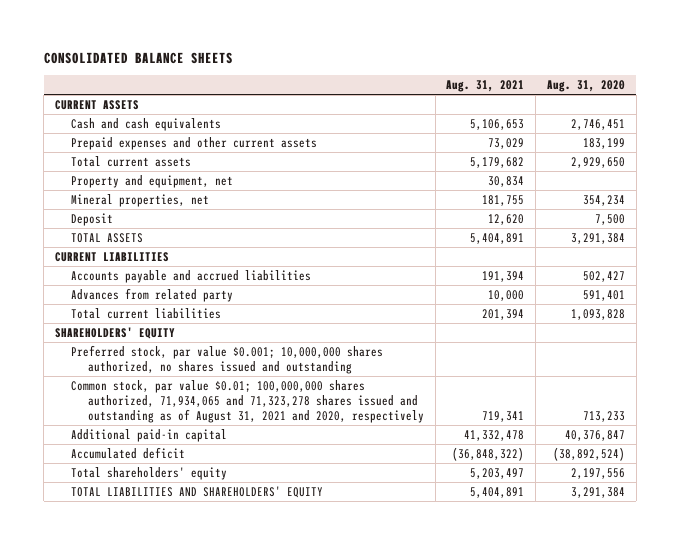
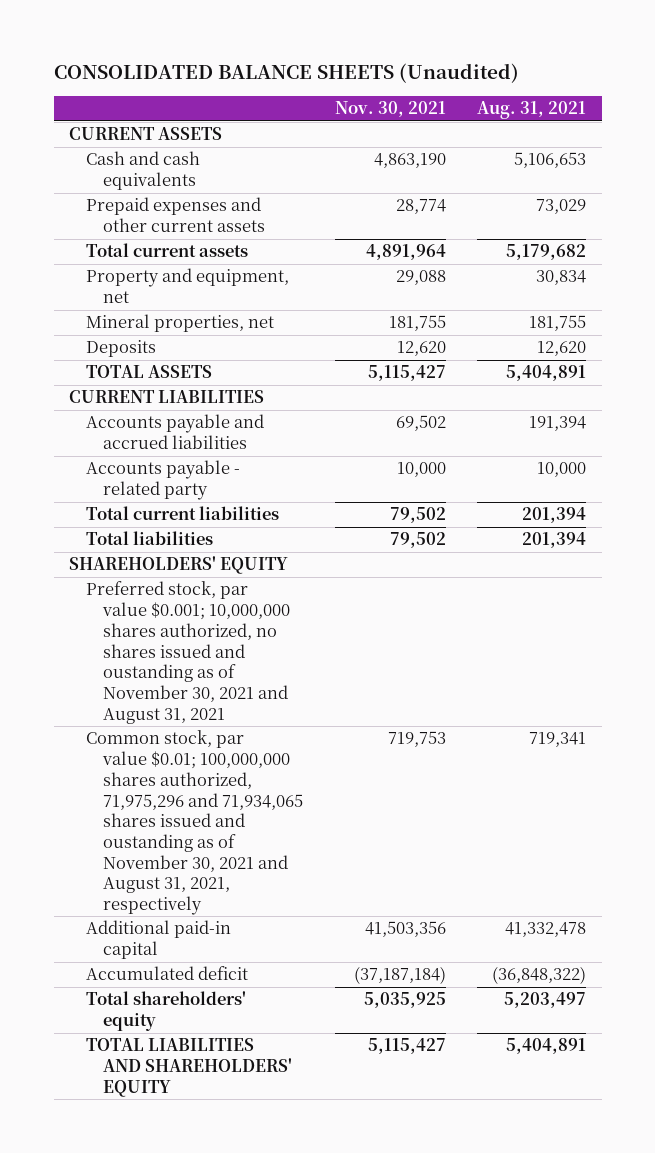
[43,51,233,64] CONSOLIDATED BALANCE SHEETS -> [53,63,519,84] CONSOLIDATED BALANCE SHEETS (Unaudited)
[547,80,626,93] Aug. 31, 2020 -> none
none -> [334,101,446,118] Nov. 30, 2021
[71,212,114,226] Deposit -> [86,340,157,358] Deposits
[71,287,234,302] Advances from related party -> [86,460,241,501] Accounts payable - related party
none -> [86,531,214,546] Total liabilities
[71,344,384,374] Preferred stock, par value $0.001; 10,000,000 shares authorized, no shares issued and outstanding -> [86,581,291,724] Preferred stock, par value $0.001; 10,000,000 shares authorized, no shares issued and oustanding as of November 30, 2021 and August 31, 2021
[71,379,424,423] Common stock, par value $0.01; 100,000,000 shares authorized, 71,934,065 and 71,323,278 shares issued and outstanding as of August 31, 2021 and 2020, respectively -> [86,730,304,915] Common stock, par value $0.01; 100,000,000 shares authorized, 71,975,296 and 71,934,065 shares issued and oustanding as of November 30, 2021 and August 31, 2021, respectively

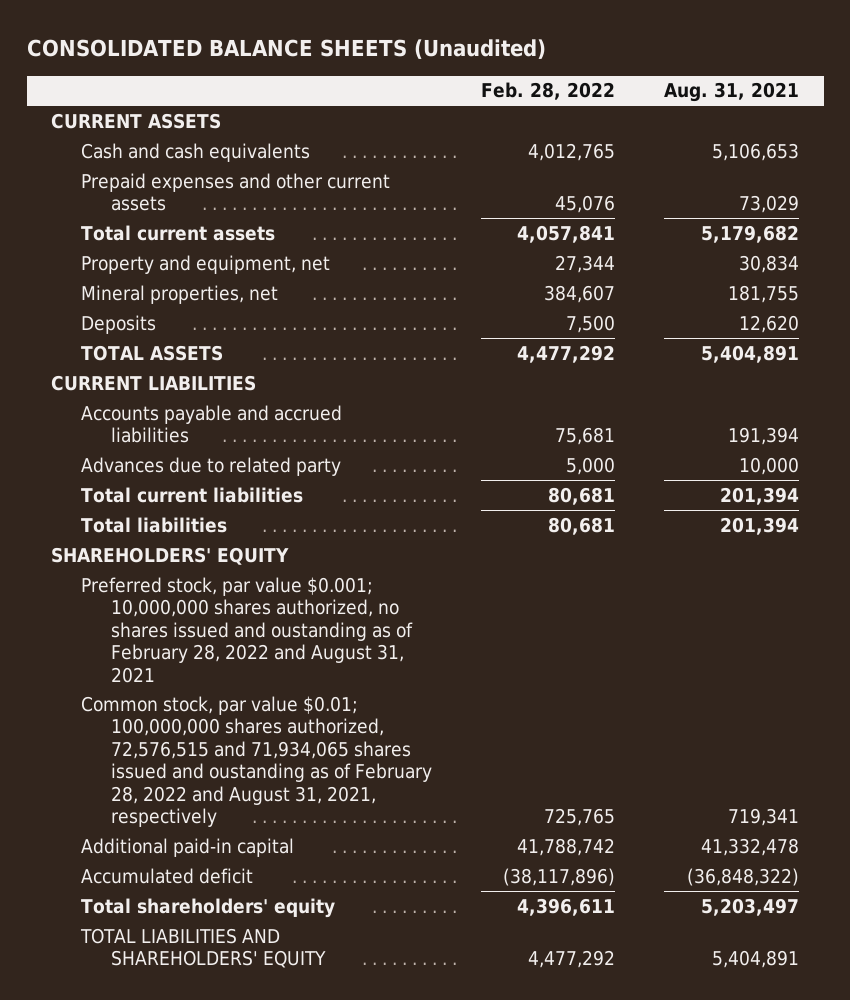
[334,101,446,118] Nov. 30, 2021 -> none
none -> [481,82,616,101] Feb. 28, 2022
[86,460,241,501] Accounts payable - related party -> [81,456,342,476] Advances due to related party
[86,581,291,724] Preferred stock, par value $0.001; 10,000,000 shares authorized, no shares issued and oustanding as of November 30, 2021 and August 31, 2021 -> [81,576,414,683] Preferred stock, par value $0.001; 10,000,000 shares authorized, no shares issued and oustanding as of February 28, 2022 and August 31, 2021
[86,730,304,915] Common stock, par value $0.01; 100,000,000 shares authorized, 71,975,296 and 71,934,065 shares issued and oustanding as of November 30, 2021 and August 31, 2021, respectively -> [81,695,433,827] Common stock, par value $0.01; 100,000,000 shares authorized, 72,576,515 and 71,934,065 shares issued and oustanding as of February 28, 2022 and August 31, 2021, respectively

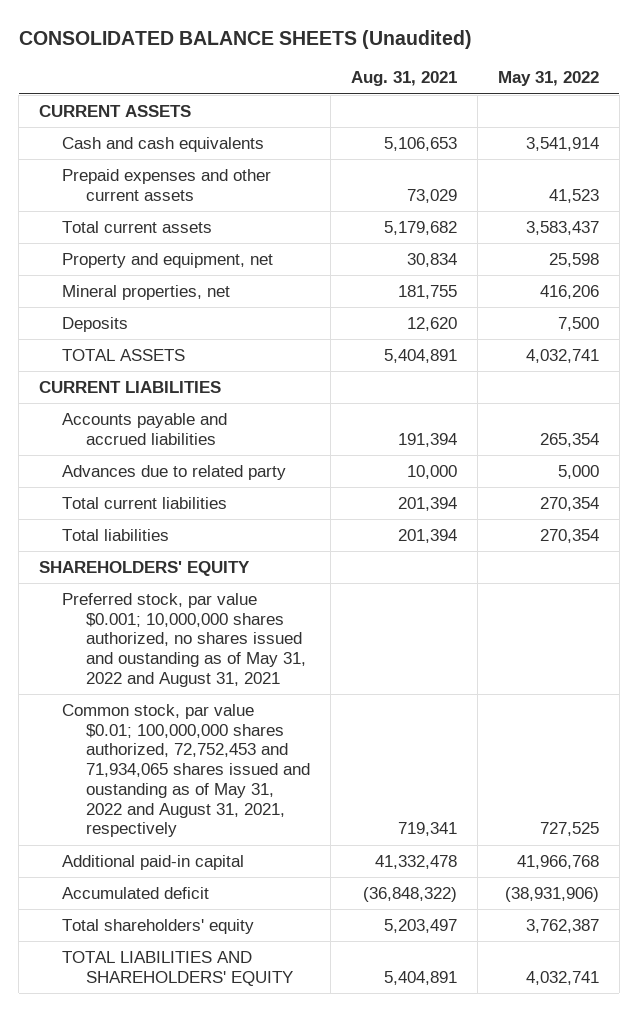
[481,82,616,101] Feb. 28, 2022 -> none
none -> [497,71,599,87] May 31, 2022
[81,576,414,683] Preferred stock, par value $0.001; 10,000,000 shares authorized, no shares issued and oustanding as of February 28, 2022 and August 31, 2021 -> [62,592,306,687] Preferred stock, par value $0.001; 10,000,000 shares authorized, no shares issued and oustanding as of May 31, 2022 and August 31, 2021
[81,695,433,827] Common stock, par value $0.01; 100,000,000 shares authorized, 72,576,515 and 71,934,065 shares issued and oustanding as of February 28, 2022 and August 31, 2021, respectively -> [62,703,310,838] Common stock, par value $0.01; 100,000,000 shares authorized, 72,752,453 and 71,934,065 shares issued and oustanding as of May 31, 2022 and August 31, 2021, respectively

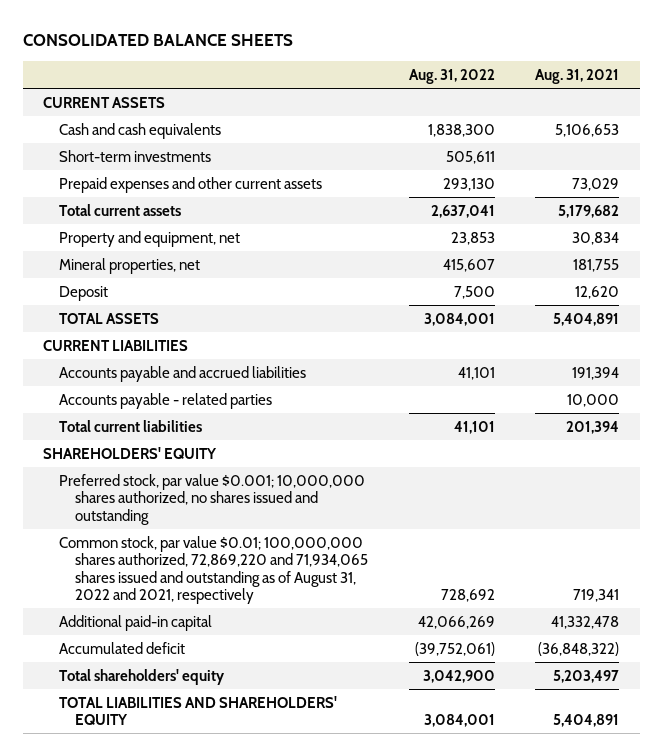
[18,29,472,49] CONSOLIDATED BALANCE SHEETS (Unaudited) -> [23,34,294,47] CONSOLIDATED BALANCE SHEETS
[497,71,599,87] May 31, 2022 -> none
none -> [408,69,495,85] Aug. 31, 2022
none -> [59,149,212,162] Short-term investments
[62,316,129,332] Deposits -> [59,285,109,301] Deposit
[62,464,287,480] Advances due to related party -> [59,392,273,409] Accounts payable - related parties
[62,528,170,541] Total liabilities -> none
[62,592,306,687] Preferred stock, par value $0.001; 10,000,000 shares authorized, no shares issued and oustanding as of May 31, 2022 and August 31, 2021 -> [59,473,366,525] Preferred stock, par value $0.001; 10,000,000 shares authorized, no shares issued and outstanding
[62,703,310,838] Common stock, par value $0.01; 100,000,000 shares authorized, 72,752,453 and 71,934,065 shares issued and oustanding as of May 31, 2022 and August 31, 2021, respectively -> [59,535,368,604] Common stock, par value $0.01; 100,000,000 shares authorized, 72,869,220 and 71,934,065 shares issued and outstanding as of August 31, 2022 and 2021, respectively

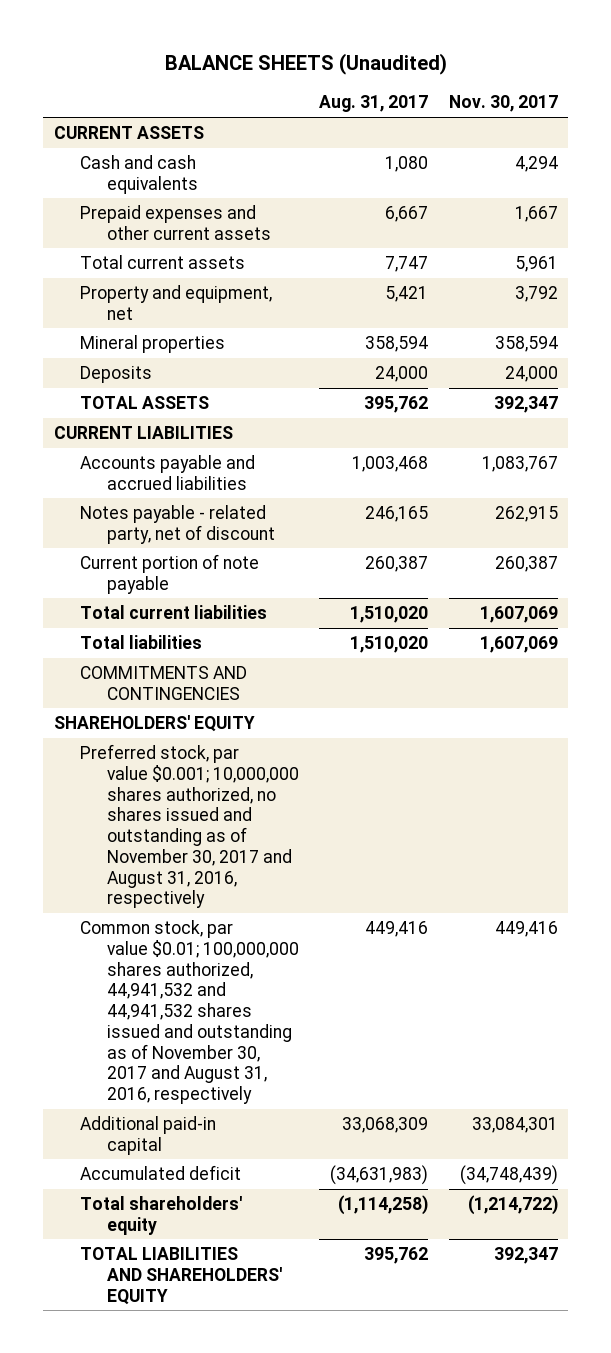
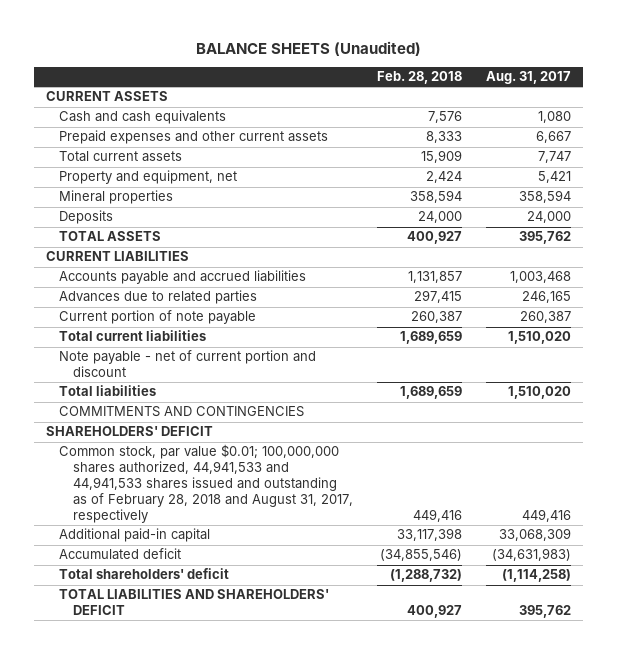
[448,95,558,113] Nov. 30, 2017 -> none
none -> [376,71,462,85] Feb. 28, 2018
[80,504,275,544] Notes payable - related party, net of discount -> [59,290,258,305] Advances due to related parties
none -> [59,350,317,378] Note payable - net of current portion and discount
[80,743,299,909] Preferred stock, par value $0.001; 10,000,000 shares authorized, no shares issued and outstanding as of November 30, 2017 and August 31, 2016, respectively -> none
[53,714,255,732] SHAREHOLDERS' EQUITY -> [45,426,213,437] SHAREHOLDERS' DEFICIT
[80,919,299,1105] Common stock, par value $0.01; 100,000,000 shares authorized, 44,941,532 and 44,941,532 shares issued and outstanding as of November 30, 2017 and August 31, 2016, respectively -> [59,444,353,524] Common stock, par value $0.01; 100,000,000 shares authorized, 44,941,533 and 44,941,533 shares issued and outstanding as of February 28, 2018 and August 31, 2017, respectively
[80,1195,243,1235] Total shareholders' equity -> [59,568,230,580] Total shareholders' deficit
[80,1246,282,1305] TOTAL LIABILITIES AND SHAREHOLDERS' EQUITY -> [59,589,330,616] TOTAL LIABILITIES AND SHAREHOLDERS' DEFICIT

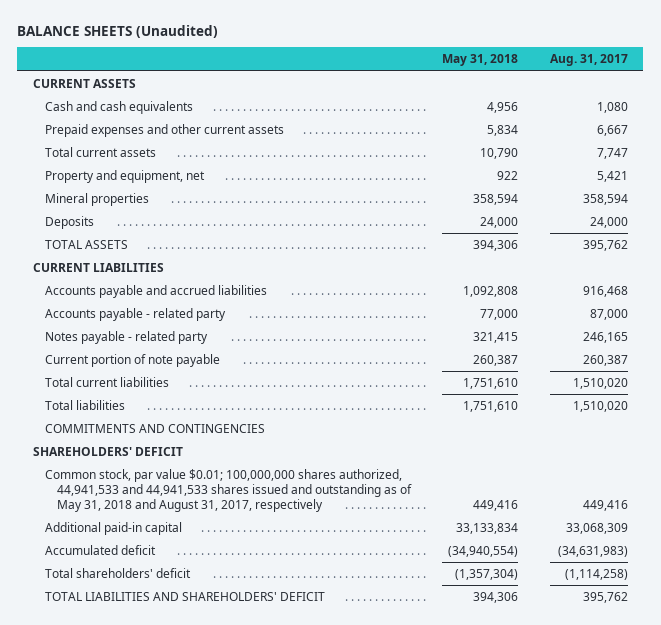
[376,71,462,85] Feb. 28, 2018 -> none
none -> [442,54,519,67] May 31, 2018
[510,271,572,284] 1,003,468 -> [582,285,628,297] 916,468
none -> [44,307,226,321] Accounts payable - related party
[59,290,258,305] Advances due to related parties -> [44,330,208,344] Notes payable - related party
[59,350,317,378] Note payable - net of current portion and discount -> none
[59,444,353,524] Common stock, par value $0.01; 100,000,000 shares authorized, 44,941,533 and 44,941,533 shares issued and outstanding as of February 28, 2018 and August 31, 2017, respectively -> [44,468,412,512] Common stock, par value $0.01; 100,000,000 shares authorized, 44,941,533 and 44,941,533 shares issued and outstanding as of May 31, 2018 and August 31, 2017, respectively

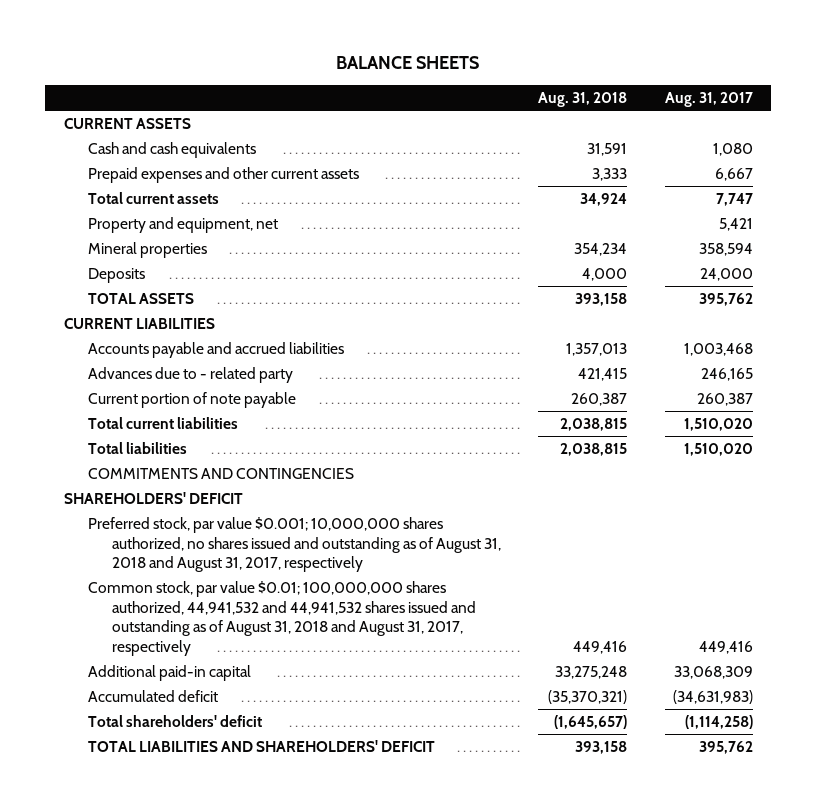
[17,24,219,38] BALANCE SHEETS (Unaudited) -> [336,56,480,70] BALANCE SHEETS
[442,54,519,67] May 31, 2018 -> none
none -> [538,91,628,107] Aug. 31, 2018
[44,307,226,321] Accounts payable - related party -> none
[582,285,628,297] 916,468 -> [683,342,753,356] 1,003,468
[44,330,208,344] Notes payable - related party -> [88,366,294,383] Advances due to - related party
none -> [88,516,502,573] Preferred stock, par value $0.001; 10,000,000 shares authorized, no shares issued and outstanding as of August 31, 2018 and August 31, 2017, respectively
[44,468,412,512] Common stock, par value $0.01; 100,000,000 shares authorized, 44,941,533 and 44,941,533 shares issued and outstanding as of May 31, 2018 and August 31, 2017, respectively -> [88,580,477,656] Common stock, par value $0.01; 100,000,000 shares authorized, 44,941,532 and 44,941,532 shares issued and outstanding as of August 31, 2018 and August 31, 2017, respectively

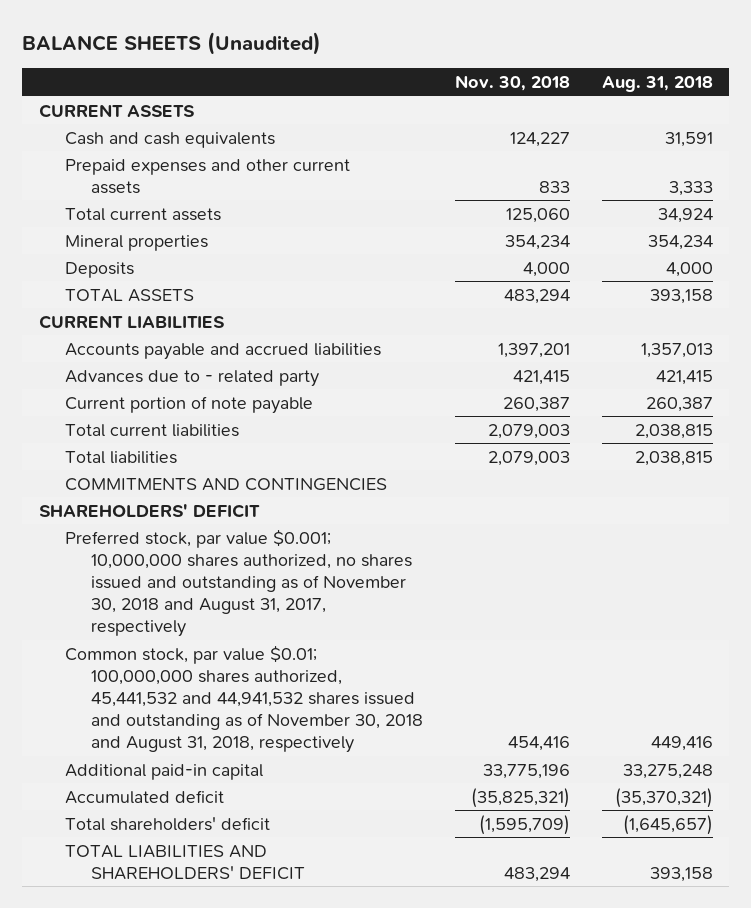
[336,56,480,70] BALANCE SHEETS -> [22,32,322,56] BALANCE SHEETS (Unaudited)
[664,91,753,107] Aug. 31, 2017 -> none
none -> [454,75,570,92] Nov. 30, 2018
[88,216,279,233] Property and equipment, net -> none
[88,516,502,573] Preferred stock, par value $0.001; 10,000,000 shares authorized, no shares issued and outstanding as of August 31, 2018 and August 31, 2017, respectively -> [64,528,412,638] Preferred stock, par value $0.001; 10,000,000 shares authorized, no shares issued and outstanding as of November 30, 2018 and August 31, 2017, respectively
[88,580,477,656] Common stock, par value $0.01; 100,000,000 shares authorized, 44,941,532 and 44,941,532 shares issued and outstanding as of August 31, 2018 and August 31, 2017, respectively -> [64,644,423,754] Common stock, par value $0.01; 100,000,000 shares authorized, 45,441,532 and 44,941,532 shares issued and outstanding as of November 30, 2018 and August 31, 2018, respectively

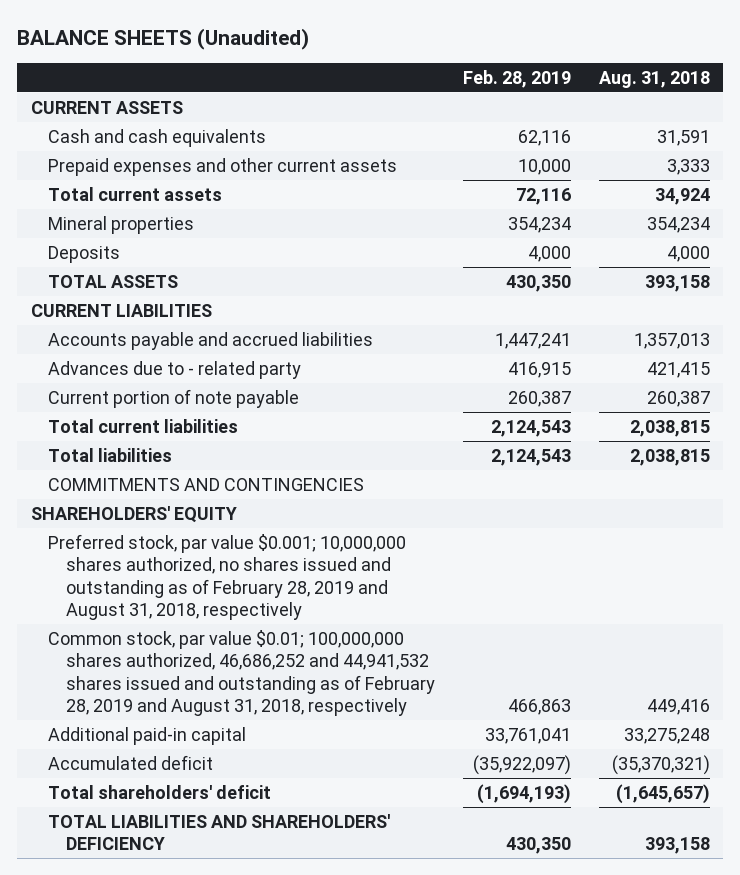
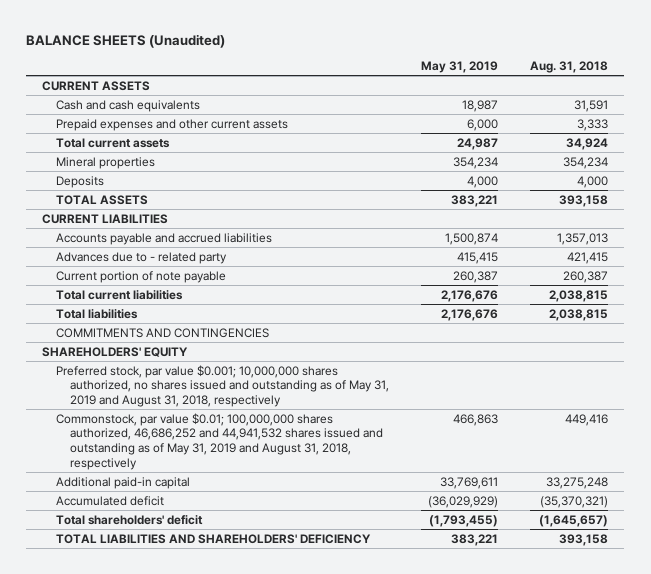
[462,69,571,88] Feb. 28, 2019 -> none
none -> [421,61,499,74] May 31, 2019
[48,533,407,621] Preferred stock, par value $0.001; 10,000,000 shares authorized, no shares issued and outstanding as of February 28, 2019 and August 31, 2018, respectively -> [56,364,390,407] Preferred stock, par value $0.001; 10,000,000 shares authorized, no shares issued and outstanding as of May 31, 2019 and August 31, 2018, respectively
[48,629,436,717] Common stock, par value $0.01; 100,000,000 shares authorized, 46,686,252 and 44,941,532 shares issued and outstanding as of February 28, 2019 and August 31, 2018, respectively -> [56,412,384,470] Commonstock, par value $0.01; 100,000,000 shares authorized, 46,686,252 and 44,941,532 shares issued and outstanding as of May 31, 2019 and August 31, 2018, respectively

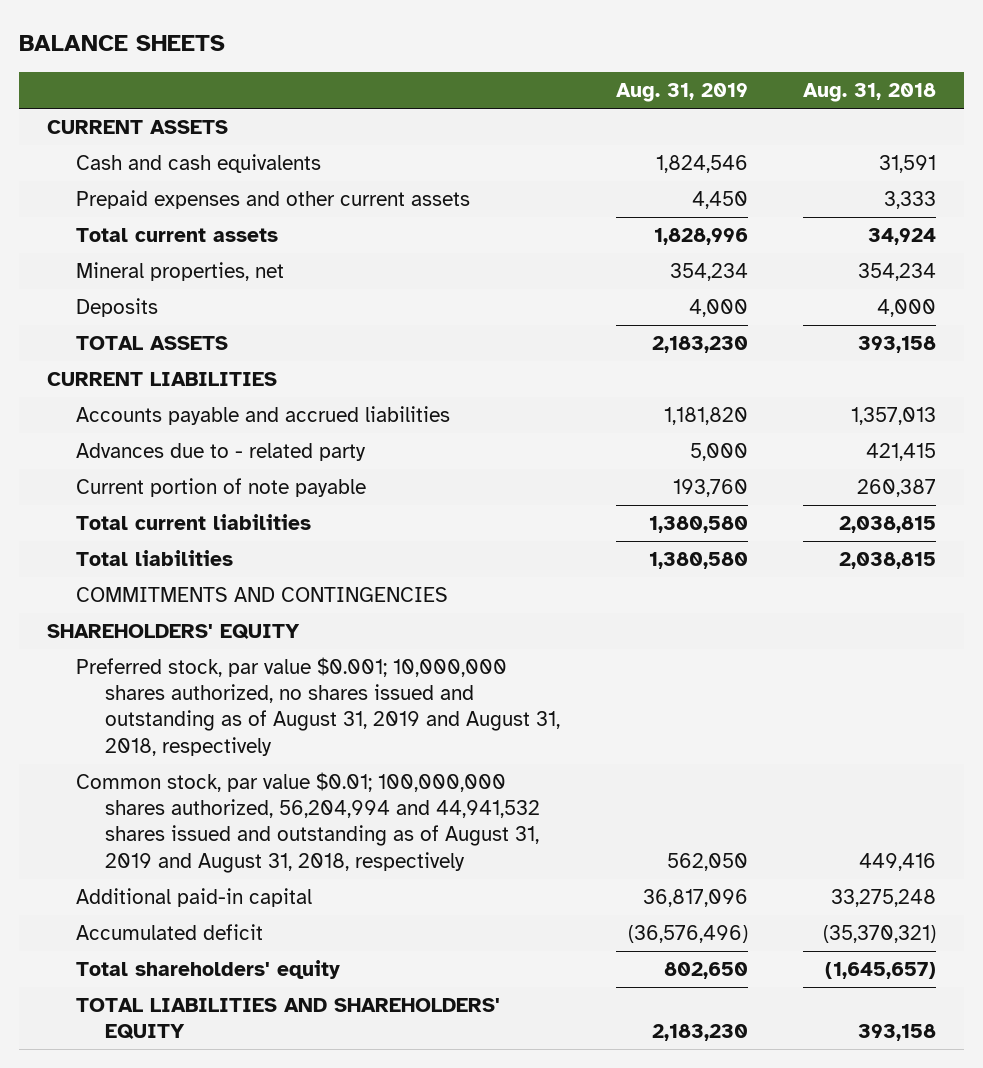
[26,33,226,48] BALANCE SHEETS (Unaudited) -> [19,35,226,52] BALANCE SHEETS
[421,61,499,74] May 31, 2019 -> none
none -> [615,82,748,102] Aug. 31, 2019
[56,156,156,169] Mineral properties -> [76,262,285,282] Mineral properties, net
[56,364,390,407] Preferred stock, par value $0.001; 10,000,000 shares authorized, no shares issued and outstanding as of May 31, 2019 and August 31, 2018, respectively -> [76,657,561,756] Preferred stock, par value $0.001; 10,000,000 shares authorized, no shares issued and outstanding as of August 31, 2019 and August 31, 2018, respectively
[56,412,384,470] Commonstock, par value $0.01; 100,000,000 shares authorized, 46,686,252 and 44,941,532 shares issued and outstanding as of May 31, 2019 and August 31, 2018, respectively -> [76,772,541,873] Common stock, par value $0.01; 100,000,000 shares authorized, 56,204,994 and 44,941,532 shares issued and outstanding as of August 31, 2019 and August 31, 2018, respectively
[56,514,204,525] Total shareholders' deficit -> [76,960,341,980] Total shareholders' equity
[56,533,372,544] TOTAL LIABILITIES AND SHAREHOLDERS' DEFICIENCY -> [76,998,501,1040] TOTAL LIABILITIES AND SHAREHOLDERS' EQUITY

